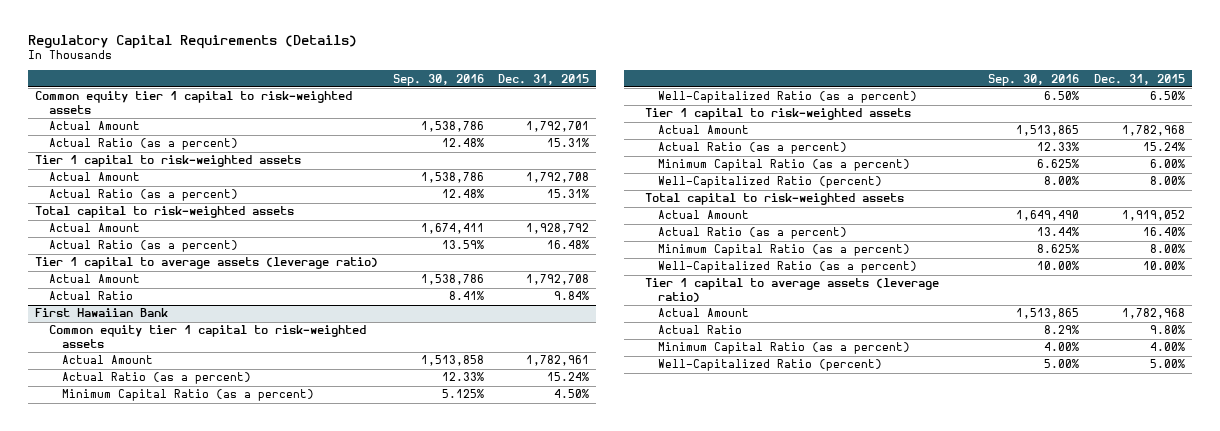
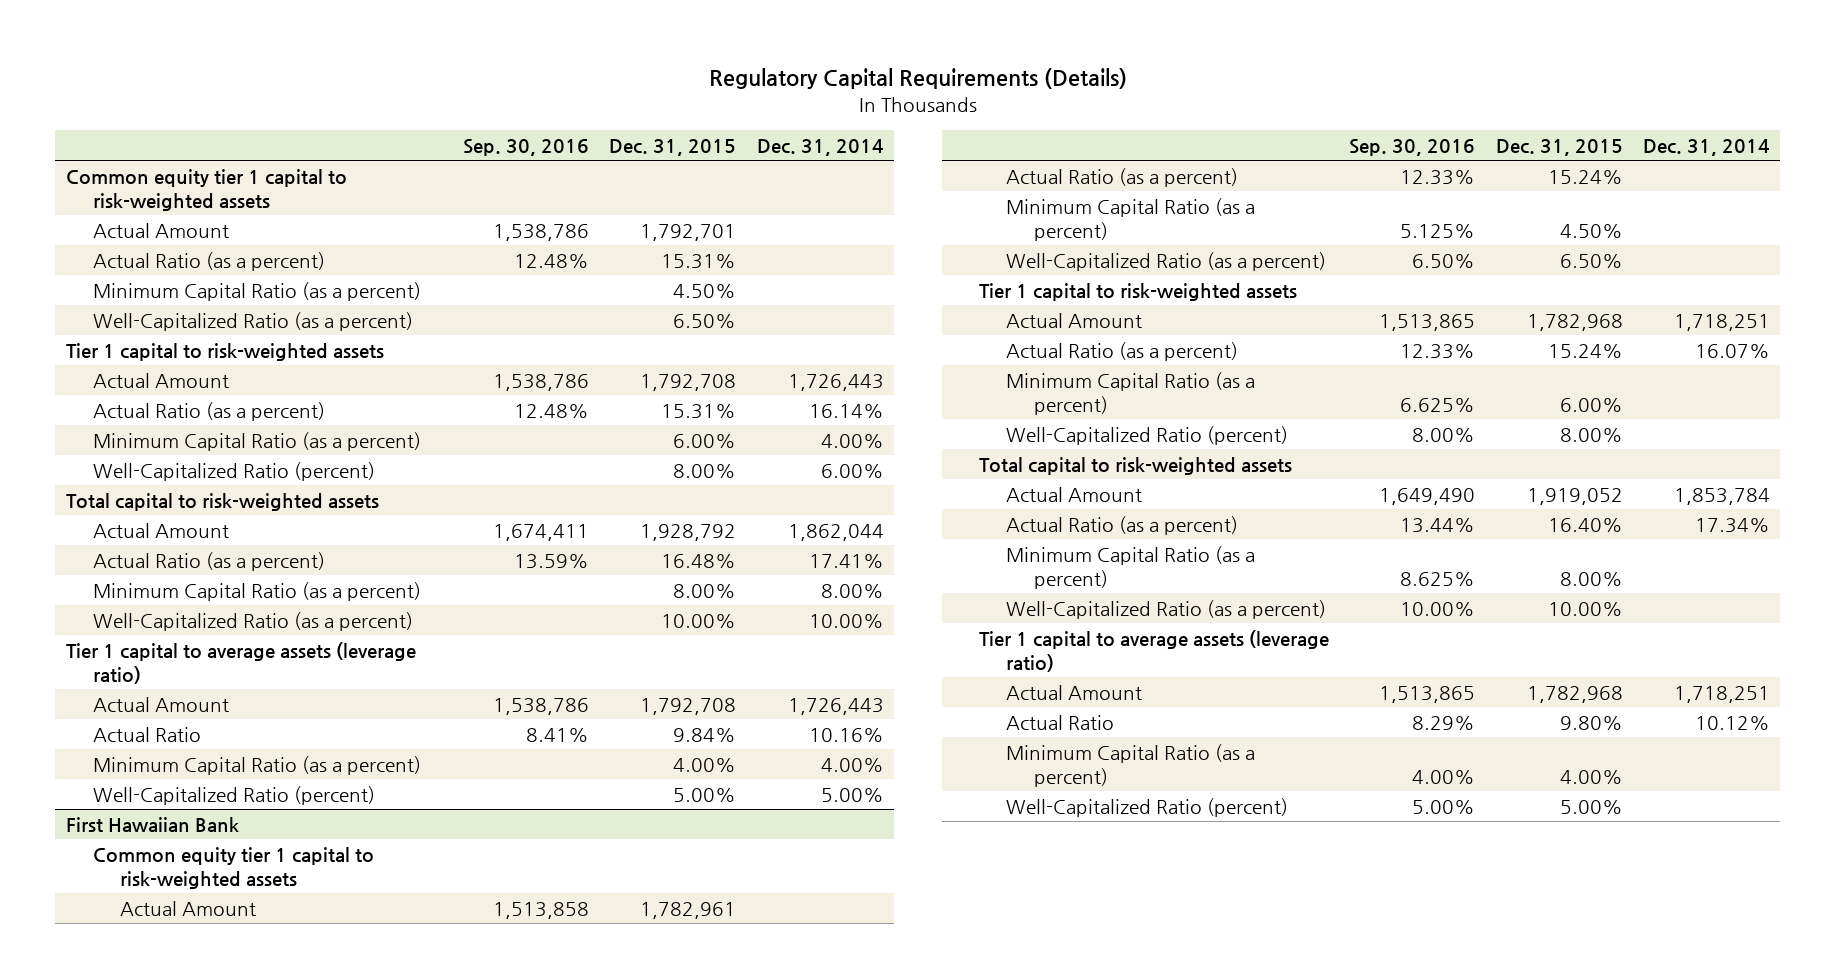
none -> [756,138,884,156] Dec. 31, 2014
none -> [92,281,421,301] Minimum Capital Ratio (as a percent)
none -> [92,311,413,331] Well-Capitalized Ratio (as a percent)
none -> [92,431,421,451] Minimum Capital Ratio (as a percent)
none -> [92,461,375,481] Well-Capitalized Ratio (percent)
none -> [92,581,421,601] Minimum Capital Ratio (as a percent)
none -> [92,611,413,631] Well-Capitalized Ratio (as a percent)
none -> [92,755,421,775] Minimum Capital Ratio (as a percent)
none -> [92,785,375,805] Well-Capitalized Ratio (percent)

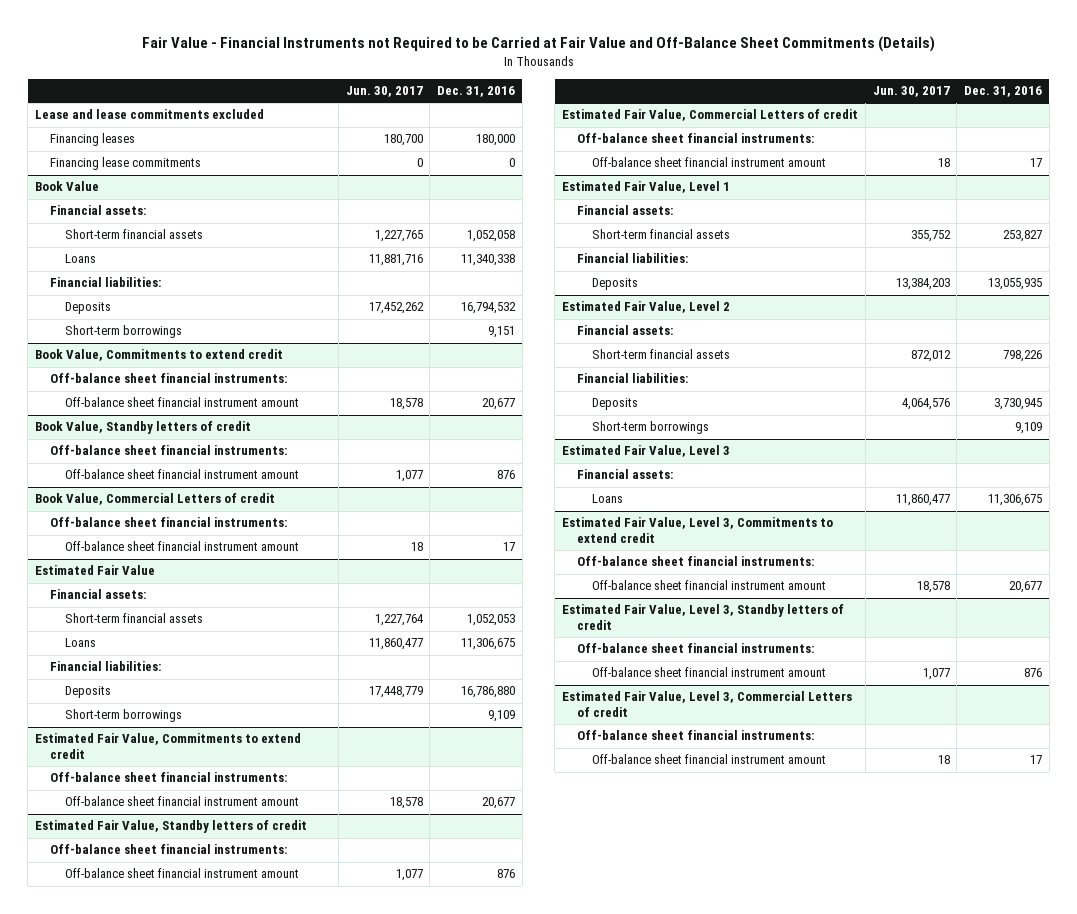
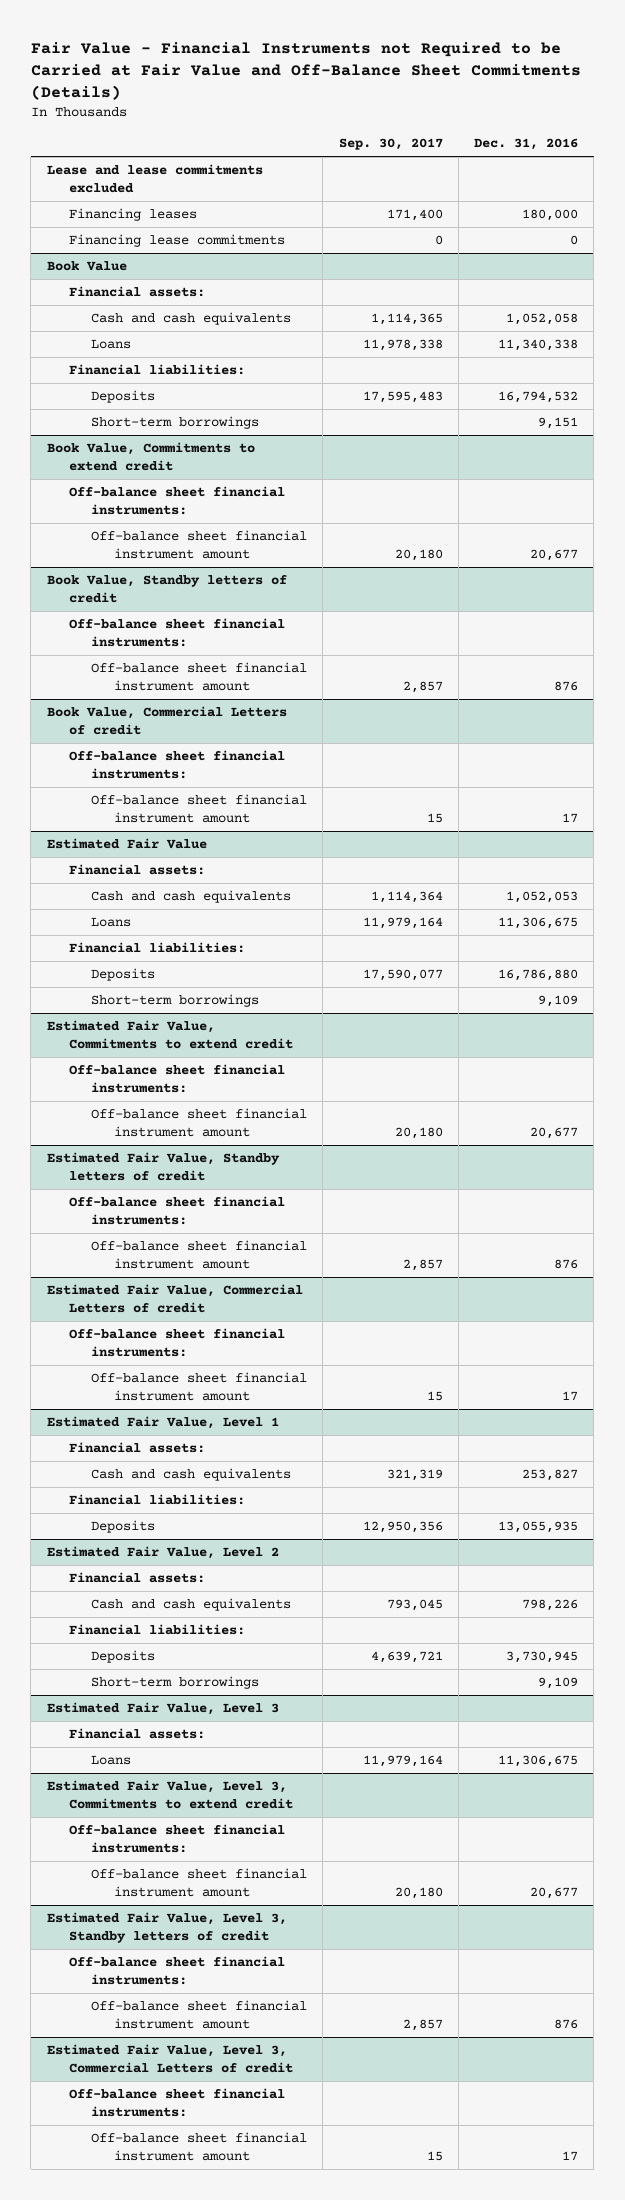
[345,86,423,98] Jun. 30, 2017 -> none
none -> [338,138,443,151] Sep. 30, 2017
[64,229,203,240] Short-term financial assets -> [91,312,292,326] Cash and cash equivalents
[64,613,203,624] Short-term financial assets -> [91,890,292,904] Cash and cash equivalents
[591,229,730,240] Short-term financial assets -> [91,1468,292,1482] Cash and cash equivalents
[591,349,730,360] Short-term financial assets -> [91,1598,292,1612] Cash and cash equivalents

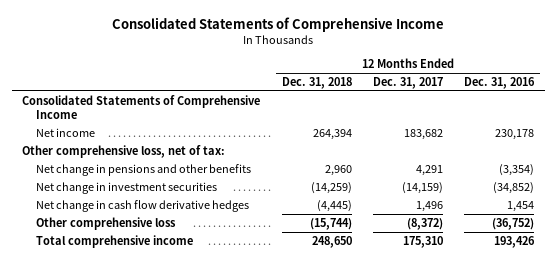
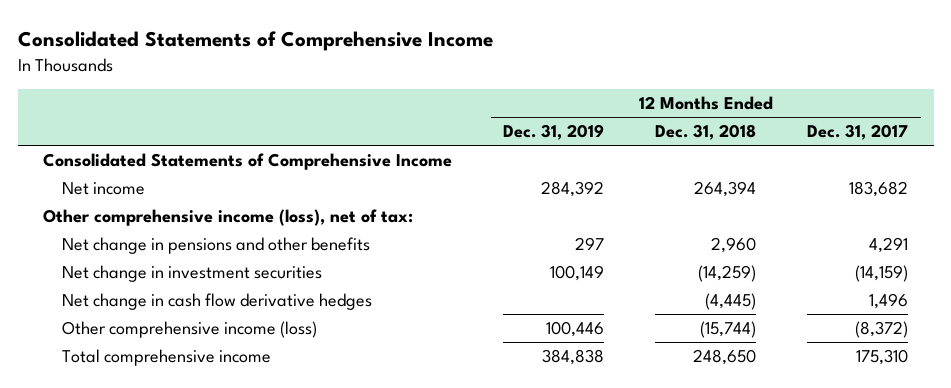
[464,77,536,90] Dec. 31, 2016 -> none
none -> [503,124,605,141] Dec. 31, 2019
[22,144,226,158] Other comprehensive loss, net of tax: -> [43,209,414,227] Other comprehensive income (loss), net of tax:
[36,216,177,230] Other comprehensive loss -> [61,321,317,339] Other comprehensive income (loss)

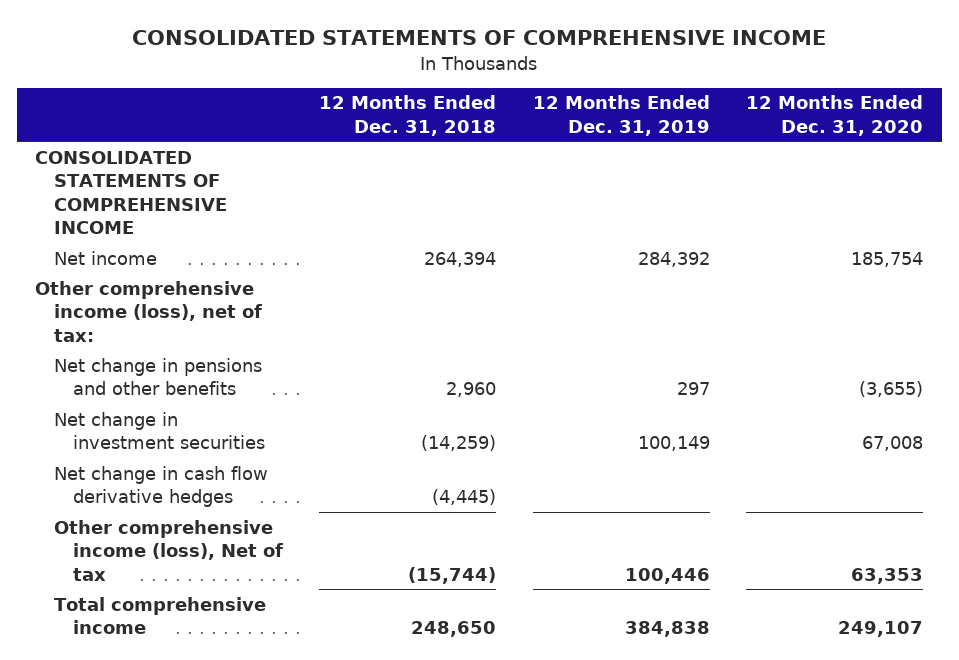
[17,31,493,52] Consolidated Statements of Comprehensive Income -> [132,30,827,46] CONSOLIDATED STATEMENTS OF COMPREHENSIVE INCOME
[807,124,909,141] Dec. 31, 2017 -> none
none -> [746,95,924,136] 12 Months Ended Dec. 31, 2020
[43,153,453,171] Consolidated Statements of Comprehensive Income -> [35,150,227,235] CONSOLIDATED STATEMENTS OF COMPREHENSIVE INCOME
[61,321,317,339] Other comprehensive income (loss) -> [53,519,283,581] Other comprehensive income (loss), Net of tax

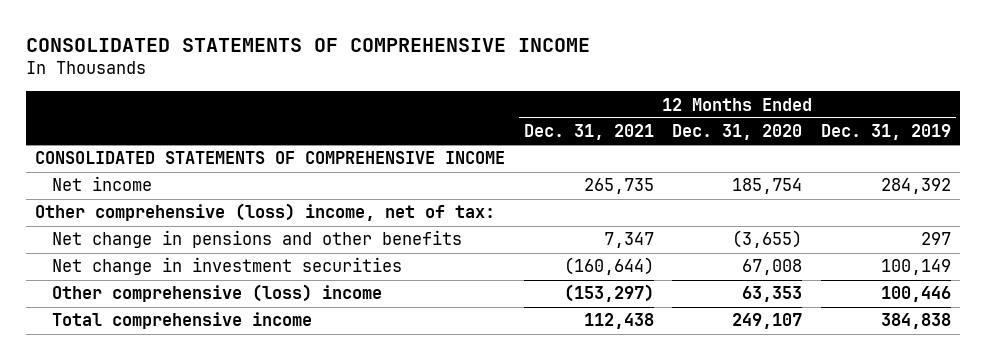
[319,95,497,136] 12 Months Ended Dec. 31, 2018 -> none
none -> [523,124,654,141] Dec. 31, 2021
[35,280,262,342] Other comprehensive income (loss), net of tax: -> [34,203,495,222] Other comprehensive (loss) income, net of tax:
[53,465,268,508] Net change in cash flow derivative hedges -> none
[53,519,283,581] Other comprehensive income (loss), Net of tax -> [51,284,382,303] Other comprehensive (loss) income

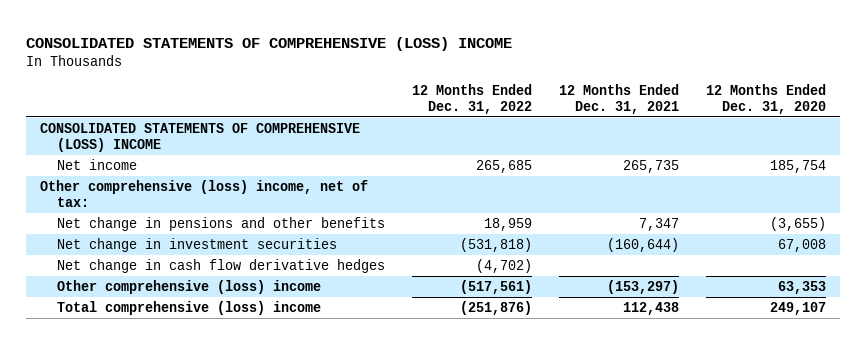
[25,37,590,52] CONSOLIDATED STATEMENTS OF COMPREHENSIVE INCOME -> [26,36,513,51] CONSOLIDATED STATEMENTS OF COMPREHENSIVE (LOSS) INCOME
[821,124,952,141] Dec. 31, 2019 -> none
none -> [411,83,532,114] 12 Months Ended Dec. 31, 2022
[34,151,505,165] CONSOLIDATED STATEMENTS OF COMPREHENSIVE INCOME -> [39,122,360,153] CONSOLIDATED STATEMENTS OF COMPREHENSIVE (LOSS) INCOME
none -> [56,258,385,273] Net change in cash flow derivative hedges
[51,312,312,330] Total comprehensive income -> [56,300,321,315] Total comprehensive (loss) income

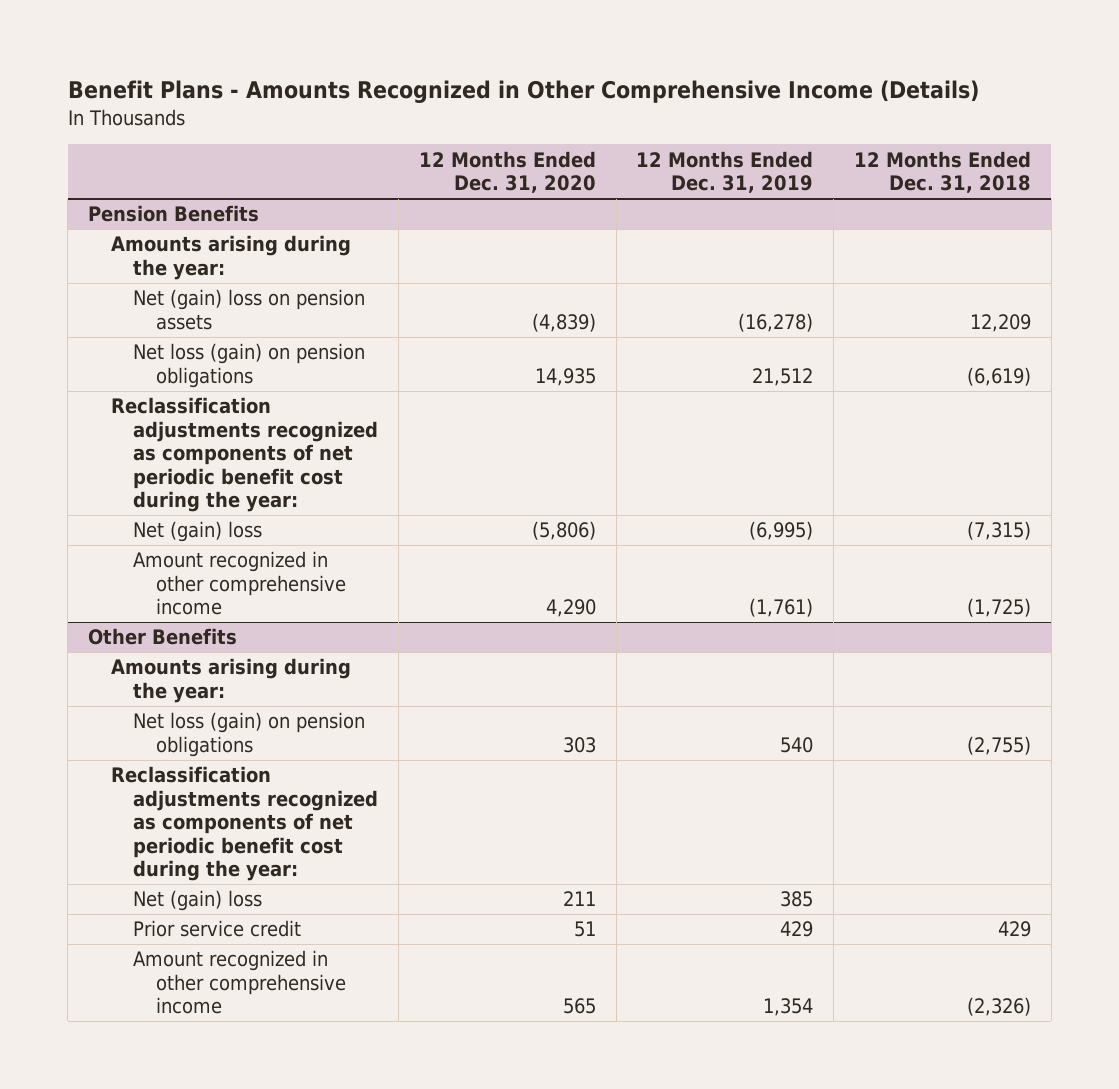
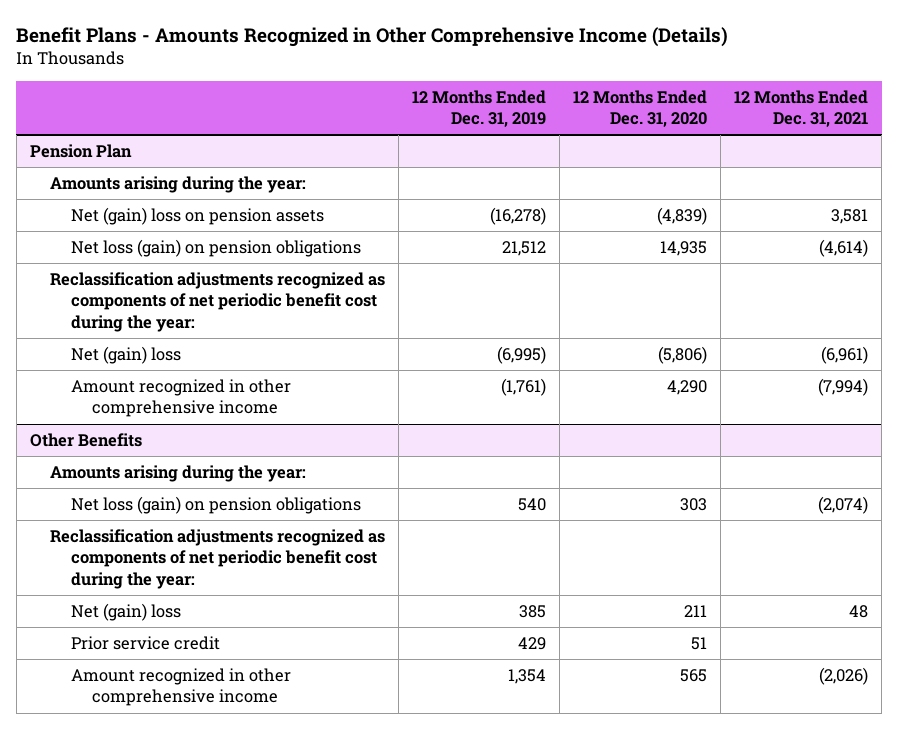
[854,150,1032,194] 12 Months Ended Dec. 31, 2018 -> none
none -> [734,89,869,128] 12 Months Ended Dec. 31, 2021
[88,205,260,223] Pension Benefits -> [29,144,132,159] Pension Plan

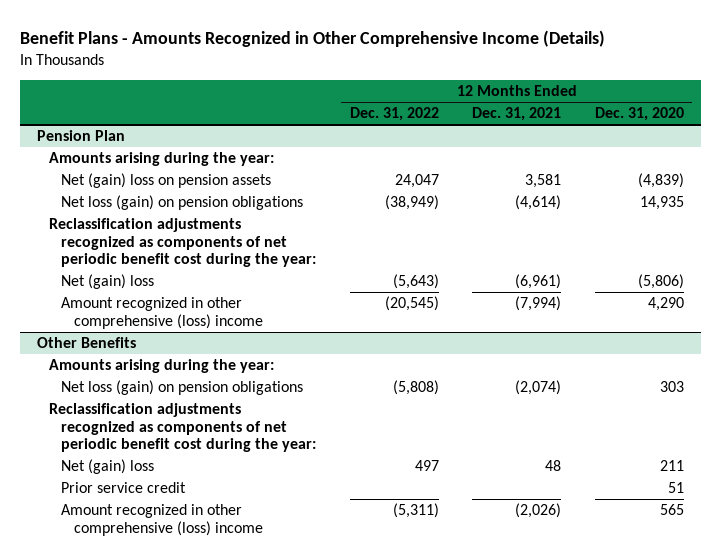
[412,89,547,128] 12 Months Ended Dec. 31, 2019 -> none
none -> [349,107,439,122] Dec. 31, 2022
[70,379,291,418] Amount recognized in other comprehensive income -> [61,296,263,329] Amount recognized in other comprehensive (loss) income
[70,668,291,707] Amount recognized in other comprehensive income -> [61,503,263,536] Amount recognized in other comprehensive (loss) income

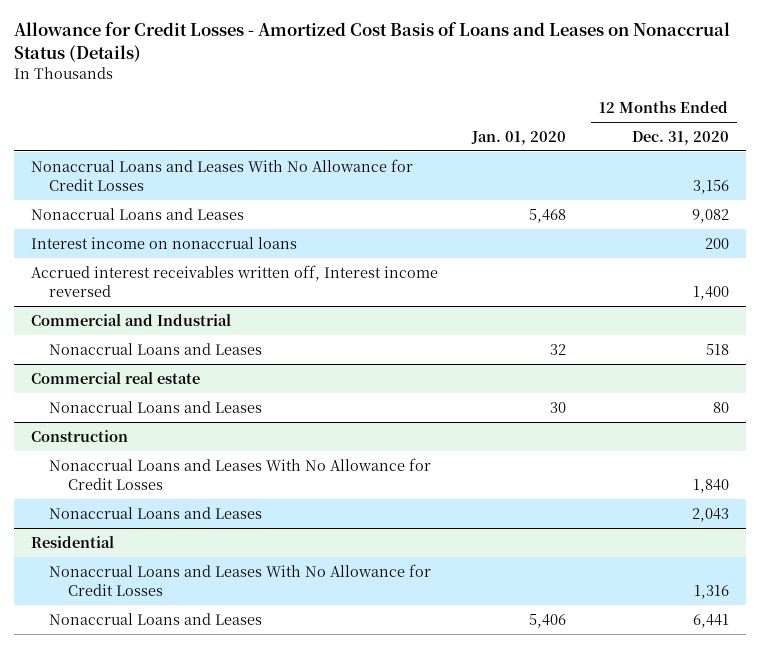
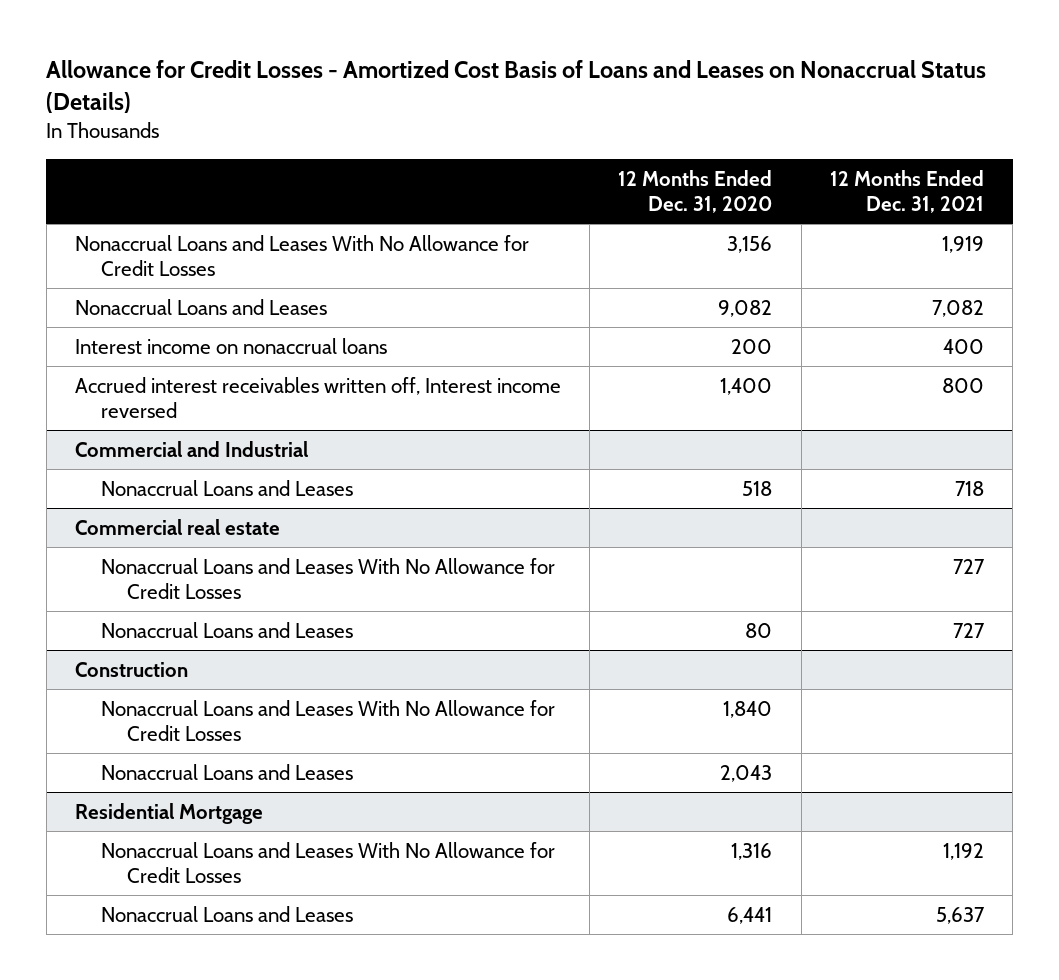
[470,130,566,145] Jan. 01, 2020 -> none
none -> [829,169,984,214] 12 Months Ended Dec. 31, 2021
none -> [100,557,555,600] Nonaccrual Loans and Leases With No Allowance for Credit Losses
[30,535,114,548] Residential -> [75,802,264,824] Residential Mortgage

